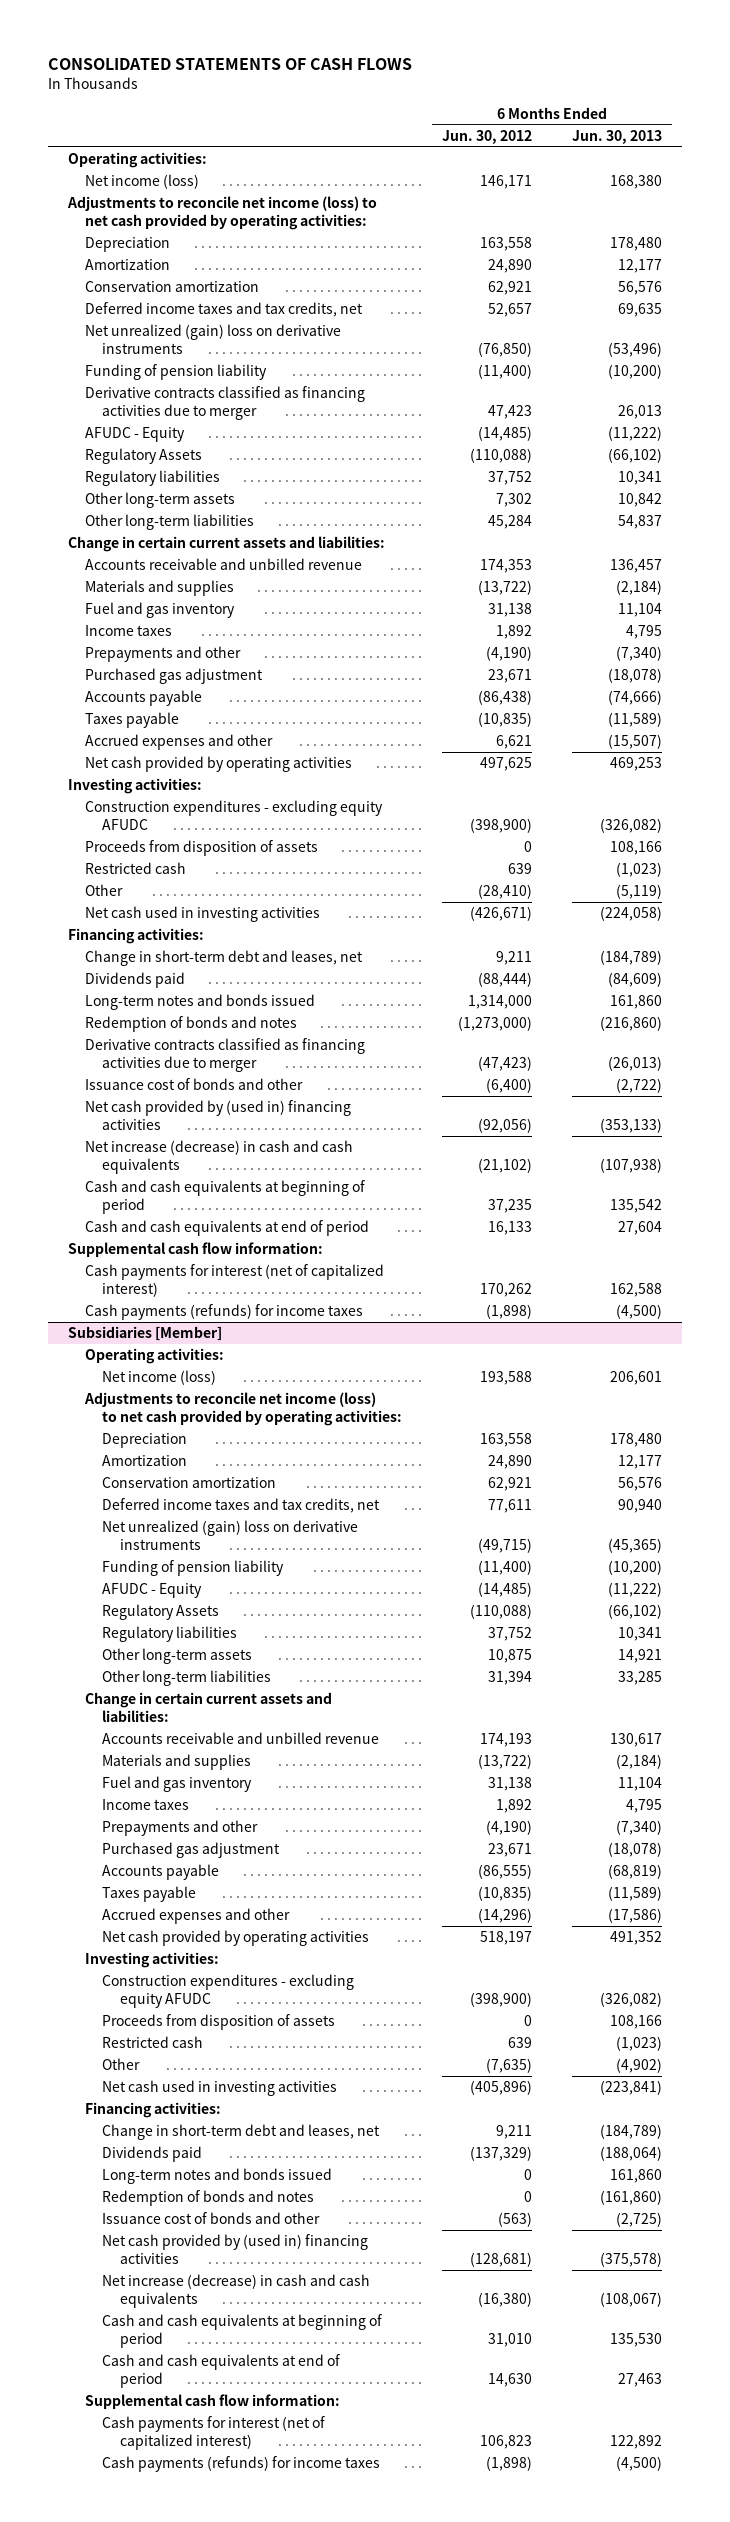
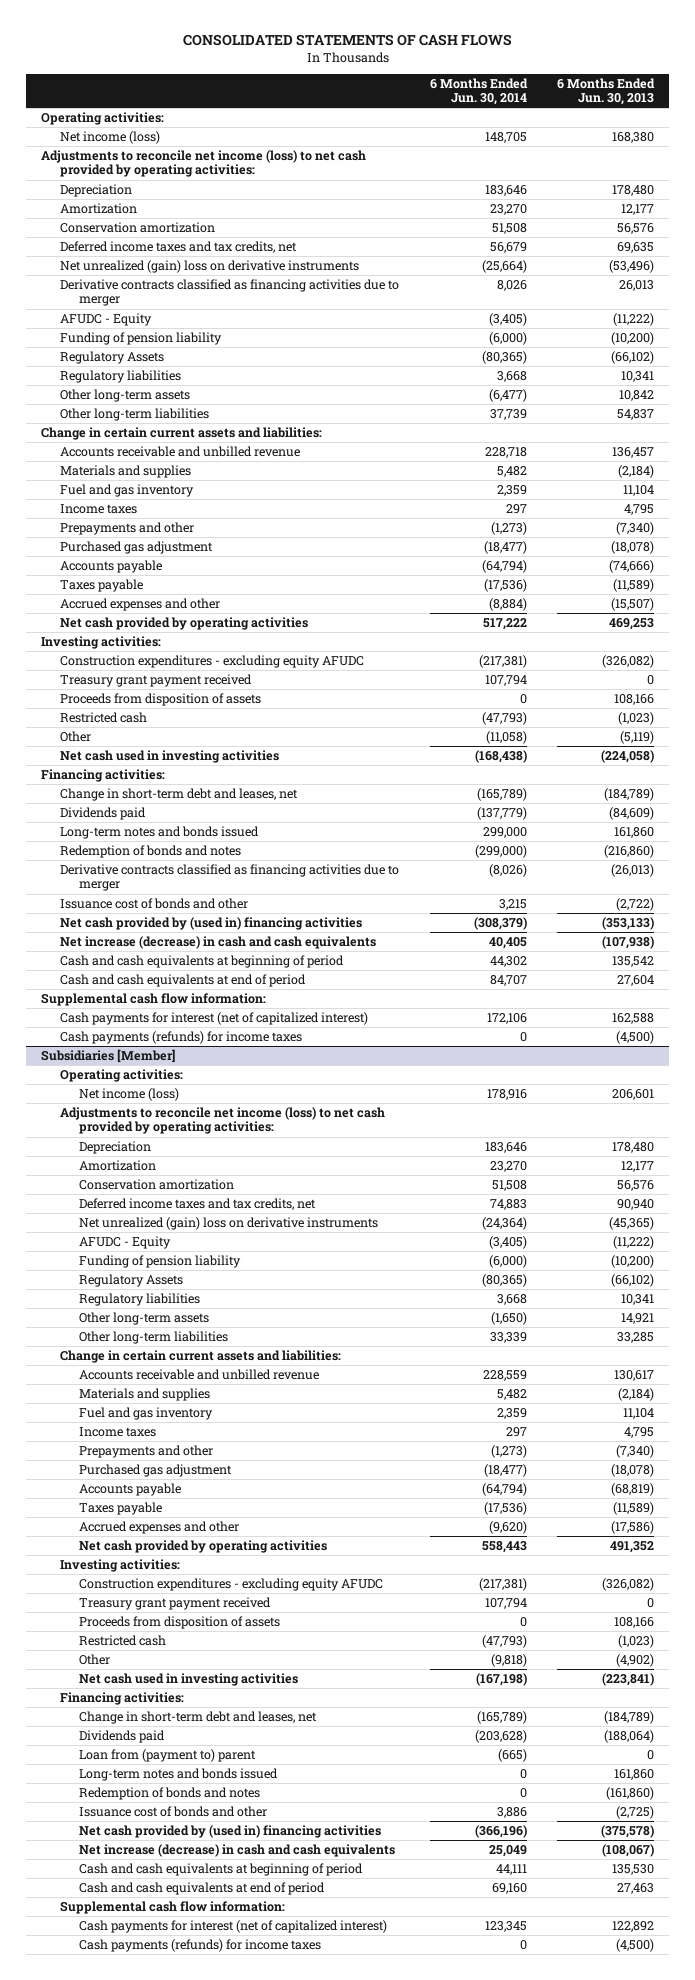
[442,129,533,144] Jun. 30, 2012 -> none
none -> [429,77,528,106] 6 Months Ended Jun. 30, 2014
[84,364,267,381] Funding of pension liability -> [60,331,223,345] Funding of pension liability
none -> [60,673,253,687] Treasury grant payment received
[102,1560,285,1577] Funding of pension liability -> [78,1254,241,1268] Funding of pension liability
none -> [78,1596,271,1610] Treasury grant payment received
none -> [78,1748,256,1762] Loan from (payment to) parent

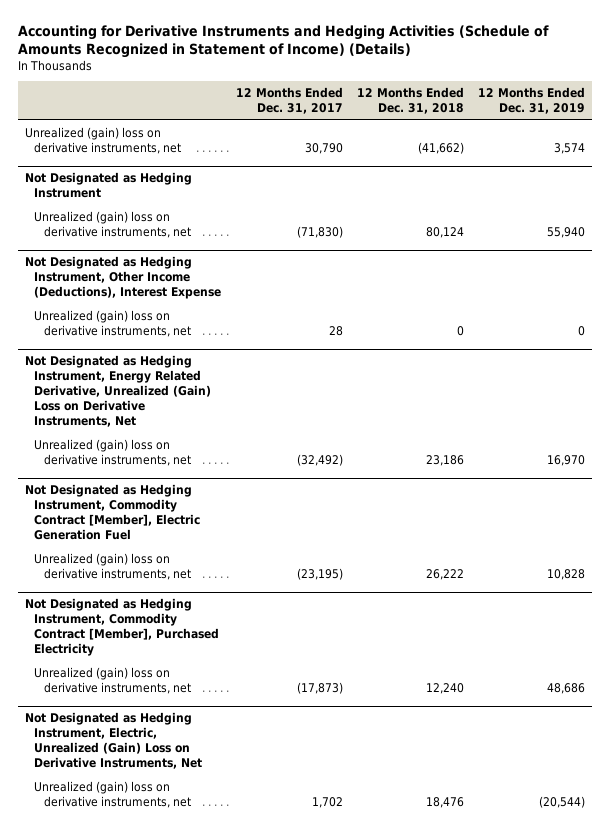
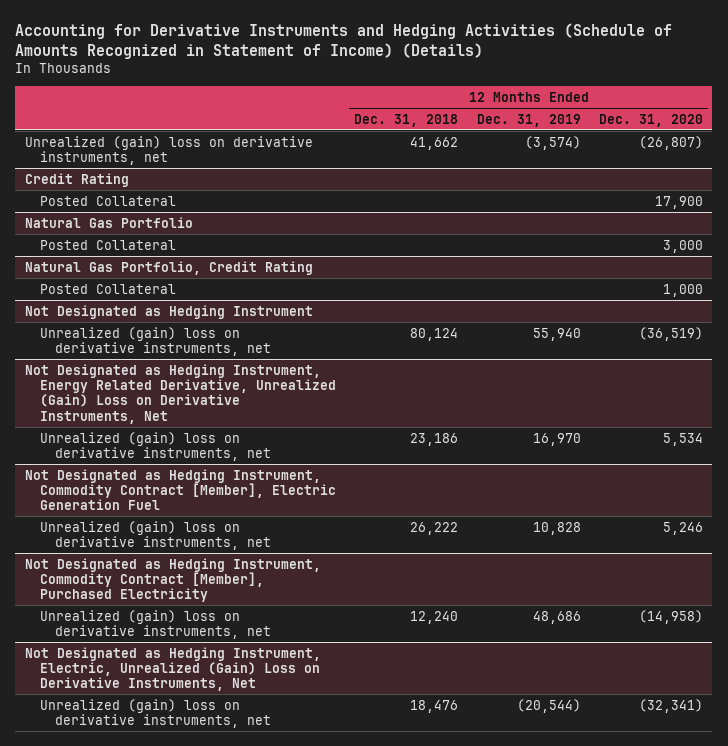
[235,87,343,115] 12 Months Ended Dec. 31, 2017 -> none
none -> [598,113,703,127] Dec. 31, 2020
[417,141,464,154] (41,662) -> [410,136,459,150] 41,662
[554,142,586,154] 3,574 -> [524,135,581,150] (3,574)
none -> [24,172,129,187] Credit Rating
none -> [39,195,176,206] Posted Collateral
none -> [24,216,193,228] Natural Gas Portfolio
none -> [39,239,176,250] Posted Collateral
none -> [24,260,313,275] Natural Gas Portfolio, Credit Rating
none -> [39,283,176,294] Posted Collateral
[24,256,222,300] Not Designated as Hedging Instrument, Other Income (Deductions), Interest Expense -> none
[34,309,191,337] Unrealized (gain) loss on derivative instruments, net -> none

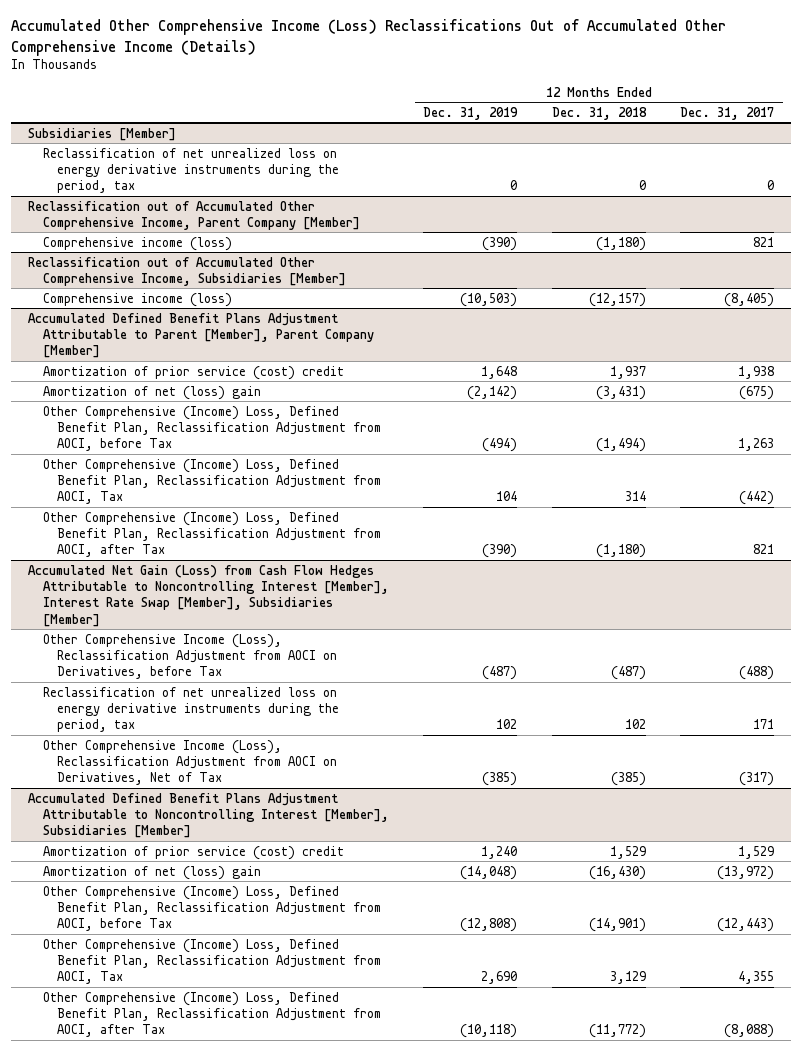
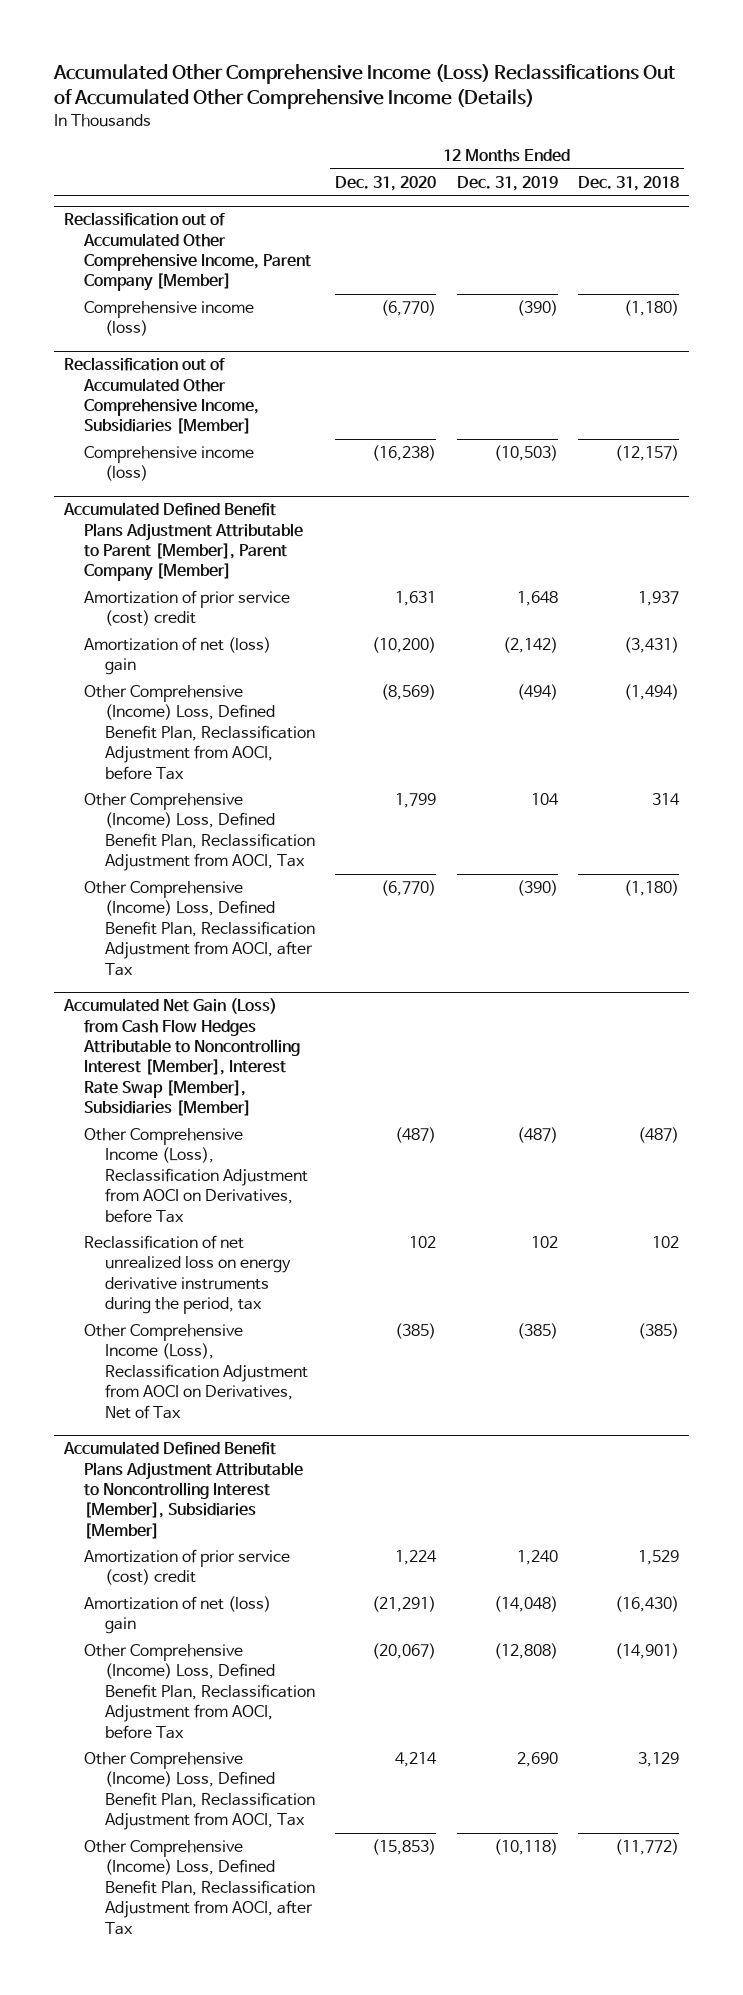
[680,106,775,120] Dec. 31, 2017 -> none
none -> [335,175,437,191] Dec. 31, 2020
[28,127,177,141] Subsidiaries [Member] -> none
[42,147,340,194] Reclassification of net unrealized loss on energy derivative instruments during the period, tax -> none

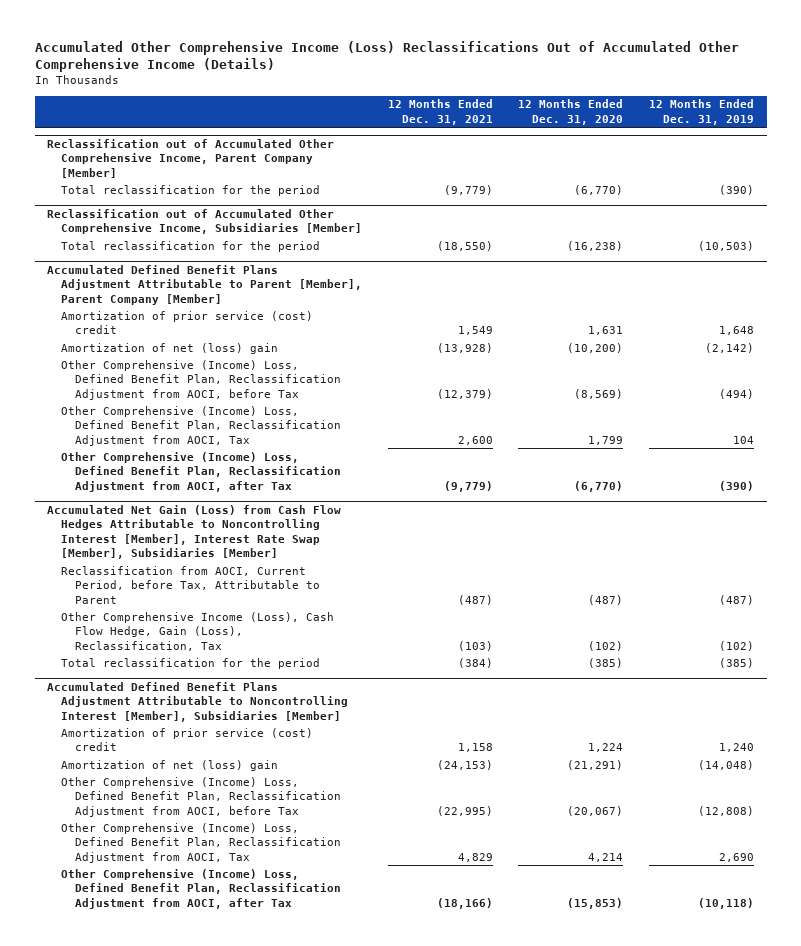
[578,175,680,191] Dec. 31, 2018 -> none
none -> [387,99,493,125] 12 Months Ended Dec. 31, 2021
[84,301,255,337] Comprehensive income (loss) -> [61,184,321,196] Total reclassification for the period
[84,446,255,482] Comprehensive income (loss) -> [61,240,321,252] Total reclassification for the period
[84,1235,291,1315] Reclassification of net unrealized loss on energy derivative instruments during the period, tax -> none
[84,1128,308,1223] Other Comprehensive Income (Loss), Reclassification Adjustment from AOCI on Derivatives, before Tax -> [61,565,320,604] Reclassification from AOCI, Current Period, before Tax, Attributable to Parent
none -> [61,611,335,651] Other Comprehensive Income (Loss), Cash Flow Hedge, Gain (Loss), Reclassification, Tax
[84,1324,308,1419] Other Comprehensive Income (Loss), Reclassification Adjustment from AOCI on Derivatives, Net of Tax -> [61,657,321,669] Total reclassification for the period

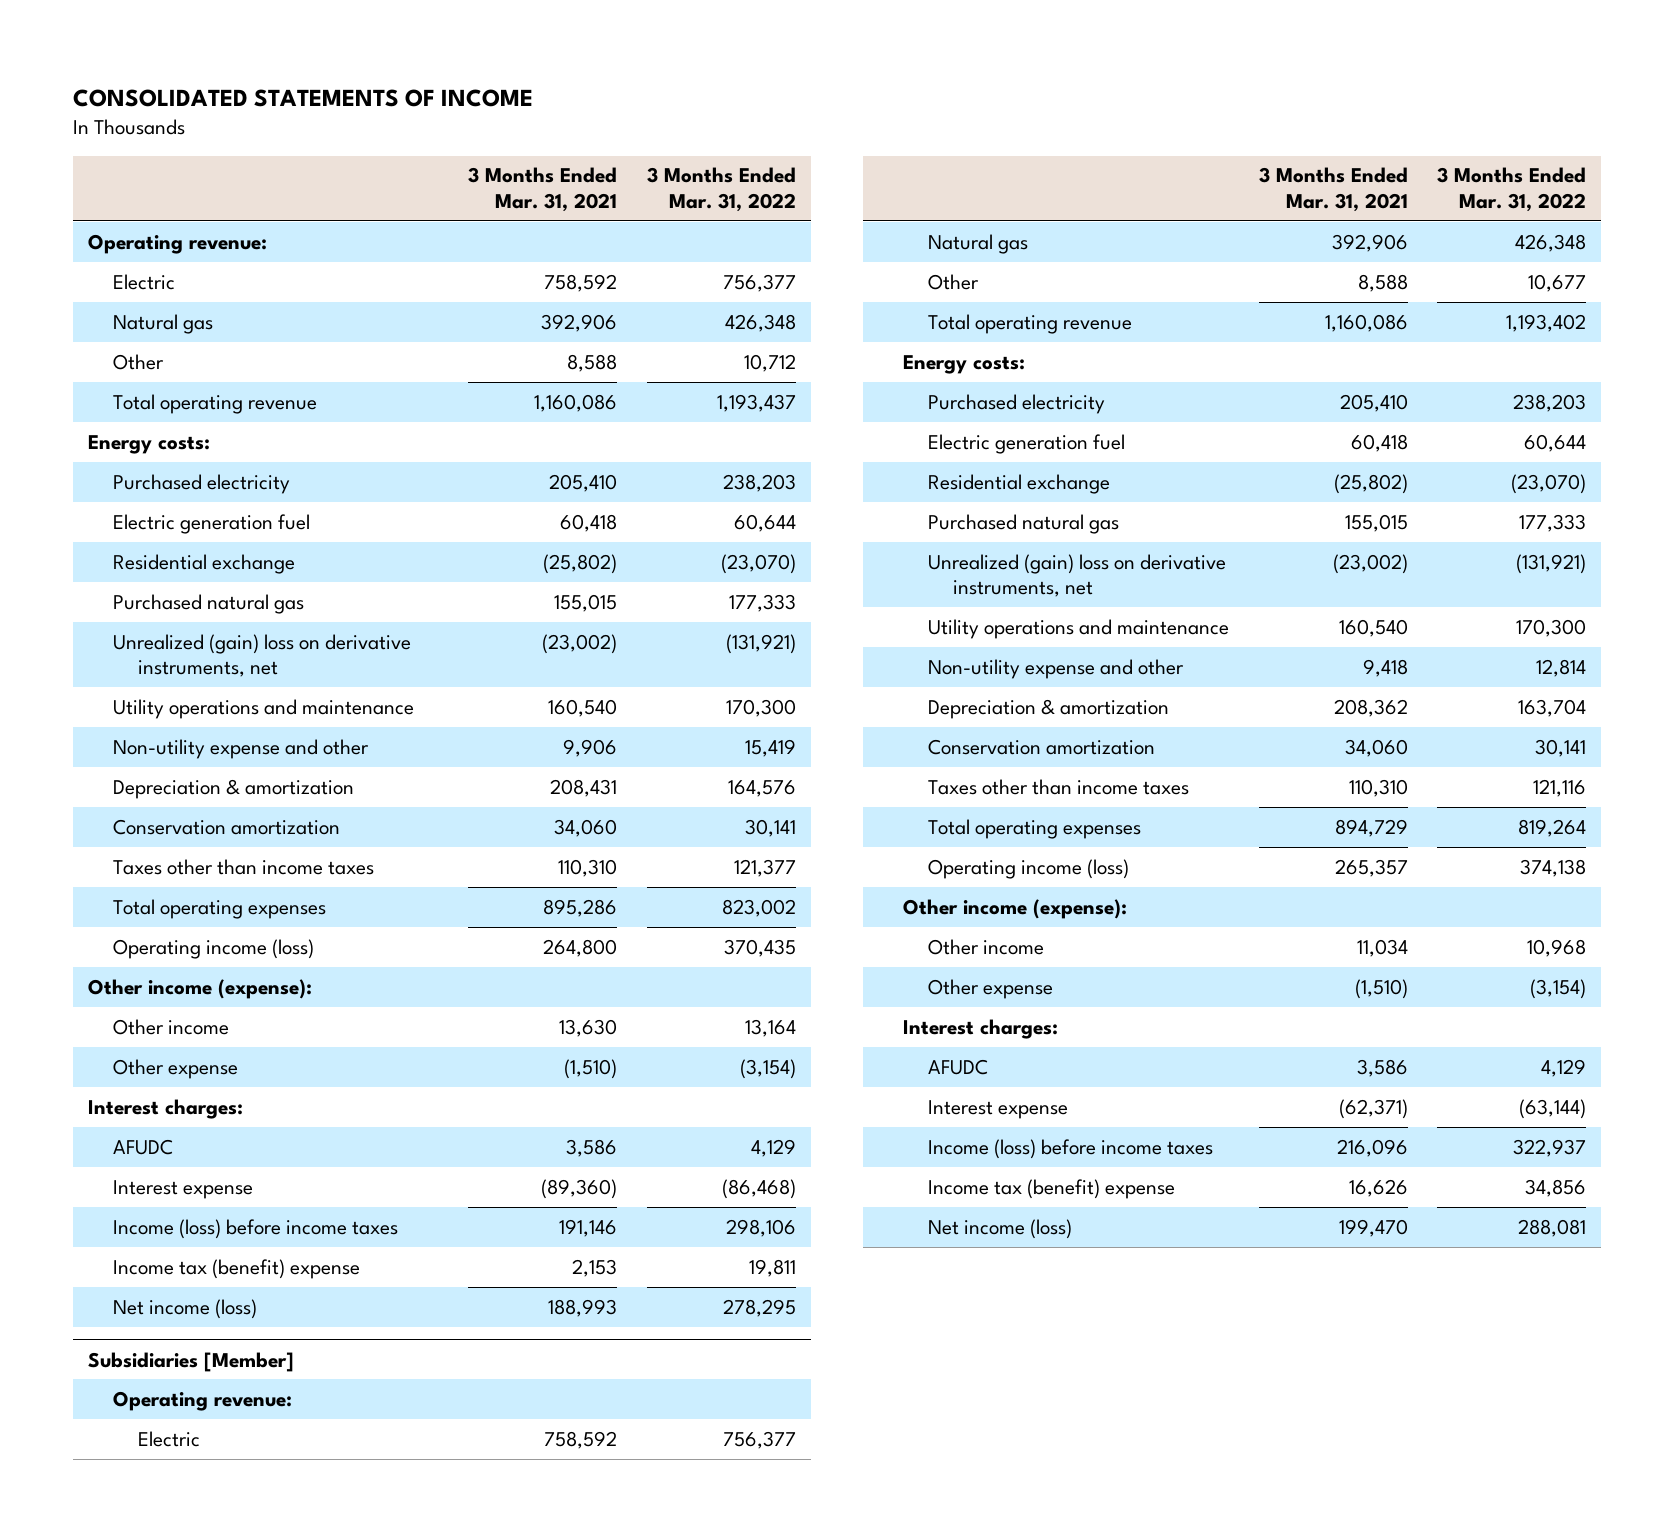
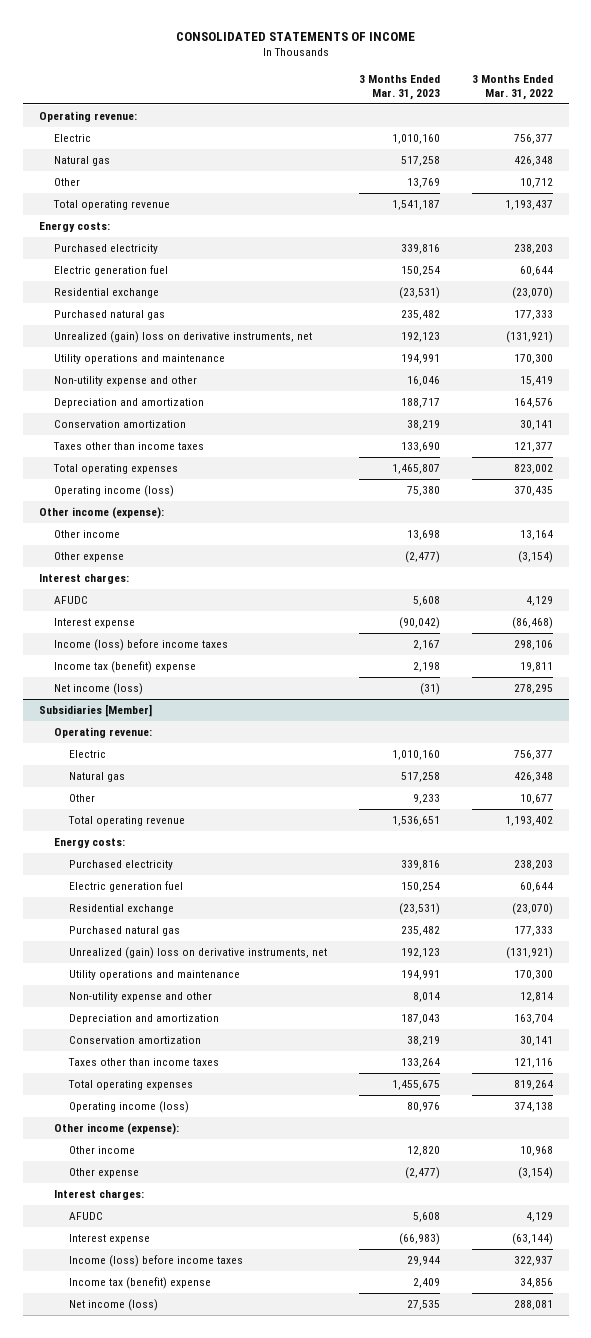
[468,167,618,212] 3 Months Ended Mar. 31, 2021 -> none
none -> [358,74,440,100] 3 Months Ended Mar. 31, 2023
[112,778,354,799] Depreciation & amortization -> [53,398,204,409] Depreciation and amortization
[928,698,1170,719] Depreciation & amortization -> [68,1014,219,1025] Depreciation and amortization

